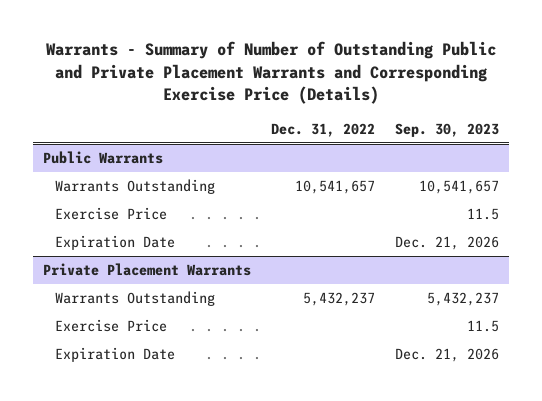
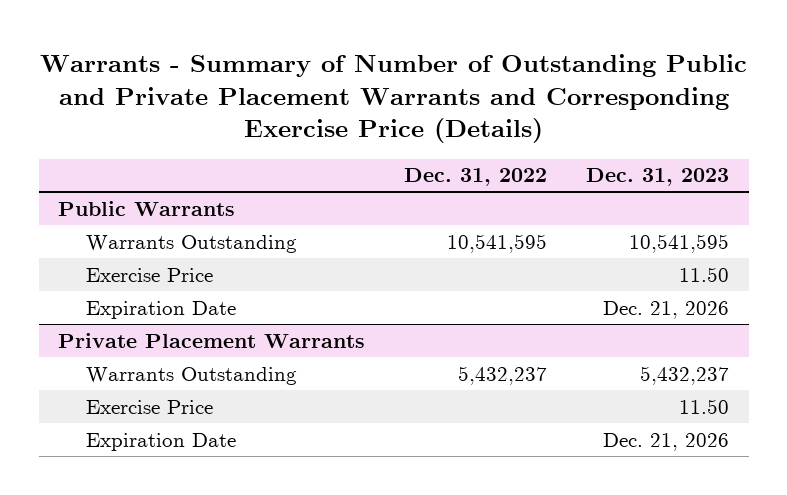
[395,122,500,137] Sep. 30, 2023 -> none
none -> [586,168,730,187] Dec. 31, 2023
[295,180,376,195] 10,541,657 -> [447,233,548,253] 10,541,595

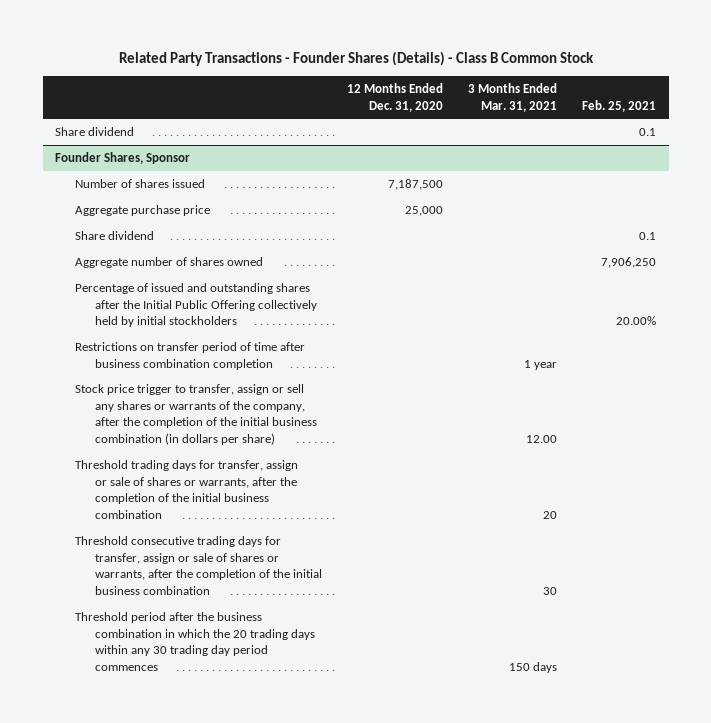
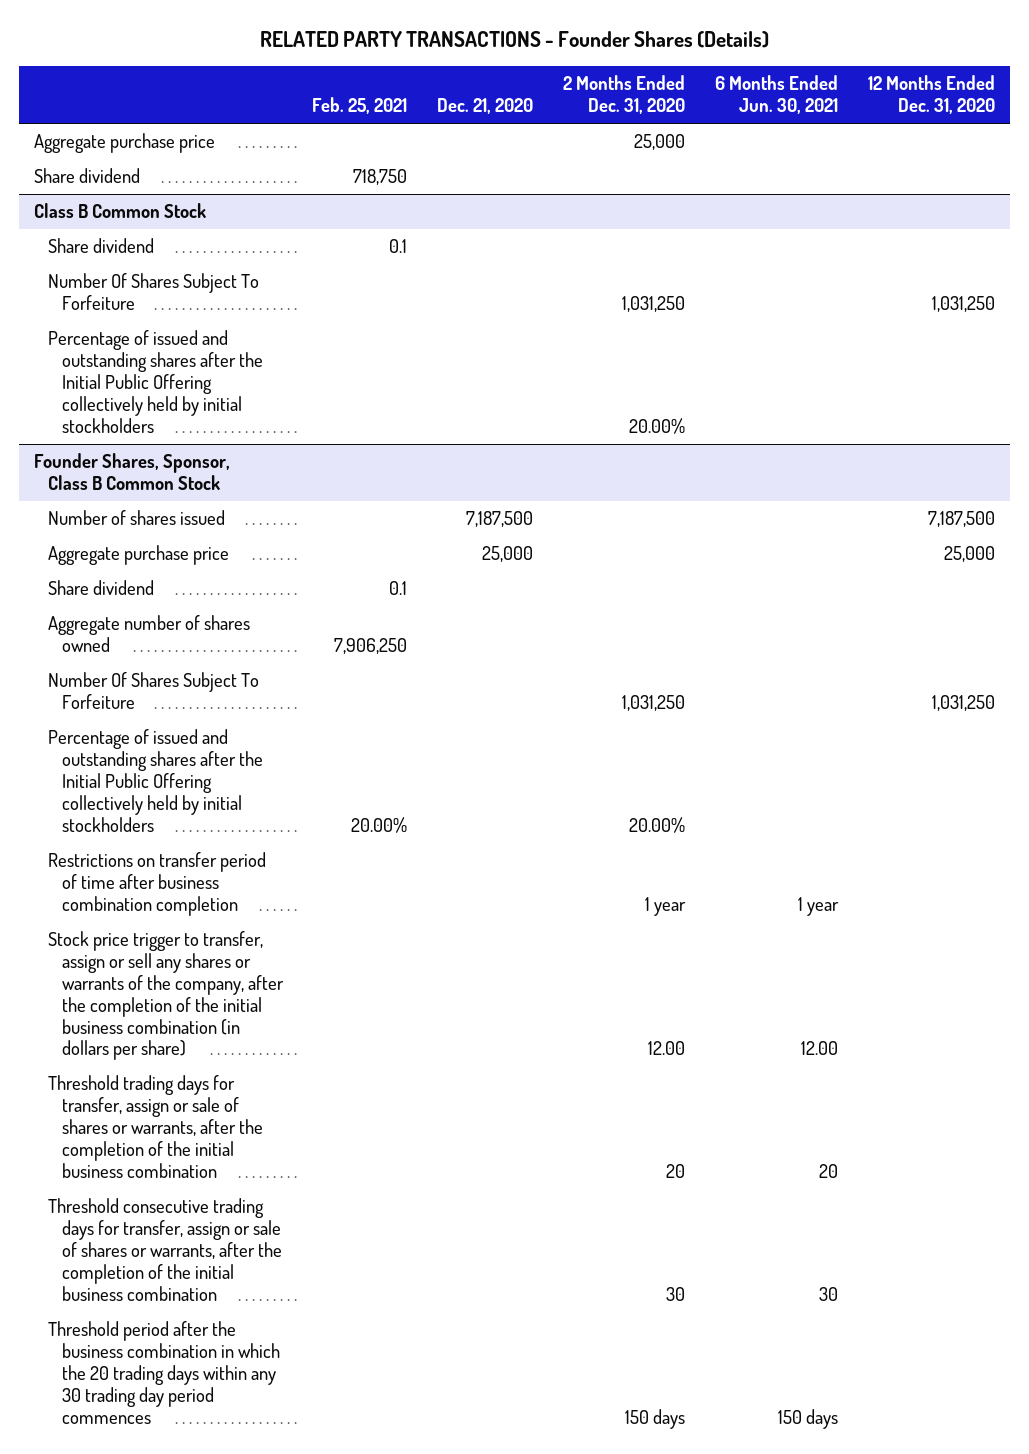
[118,51,594,67] Related Party Transactions - Founder Shares (Details) - Class B Common Stock -> [260,31,770,49] RELATED PARTY TRANSACTIONS - Founder Shares (Details)
[468,83,558,112] 3 Months Ended Mar. 31, 2021 -> none
none -> [437,98,534,115] Dec. 21, 2020
none -> [563,75,686,115] 2 Months Ended Dec. 31, 2020
none -> [714,75,838,115] 6 Months Ended Jun. 30, 2021
none -> [33,133,215,154] Aggregate purchase price
[639,128,657,137] 0.1 -> [353,169,408,186] 718,750
none -> [33,203,206,219] Class B Common Stock
none -> [47,238,154,254] Share dividend
none -> [47,273,259,311] Number Of Shares Subject To Forfeiture
none -> [47,330,263,433] Percentage of issued and outstanding shares after the Initial Public Offering collectively held by initial stockholders
[55,152,191,165] Founder Shares, Sponsor -> [33,453,230,491] Founder Shares, Sponsor, Class B Common Stock
none -> [47,672,259,710] Number Of Shares Subject To Forfeiture

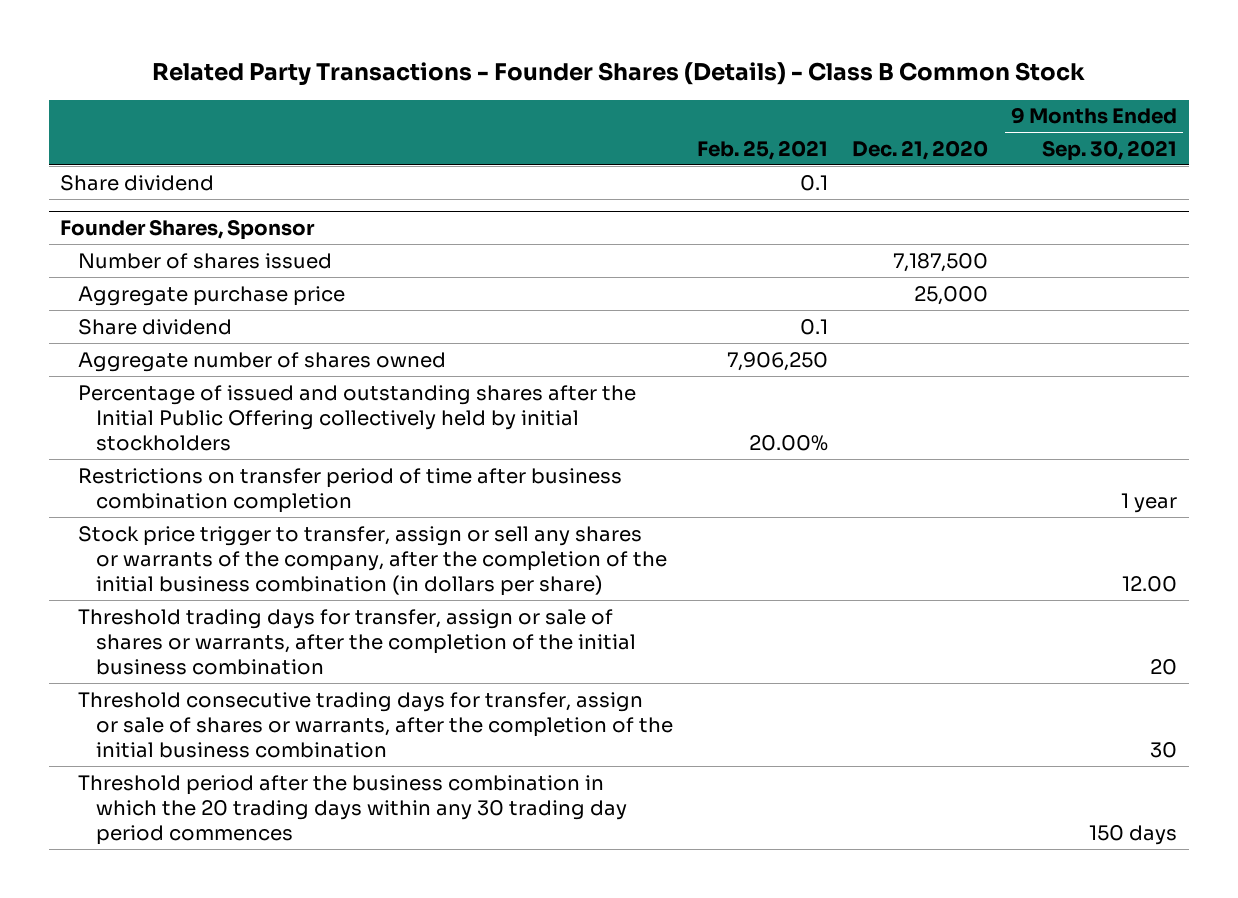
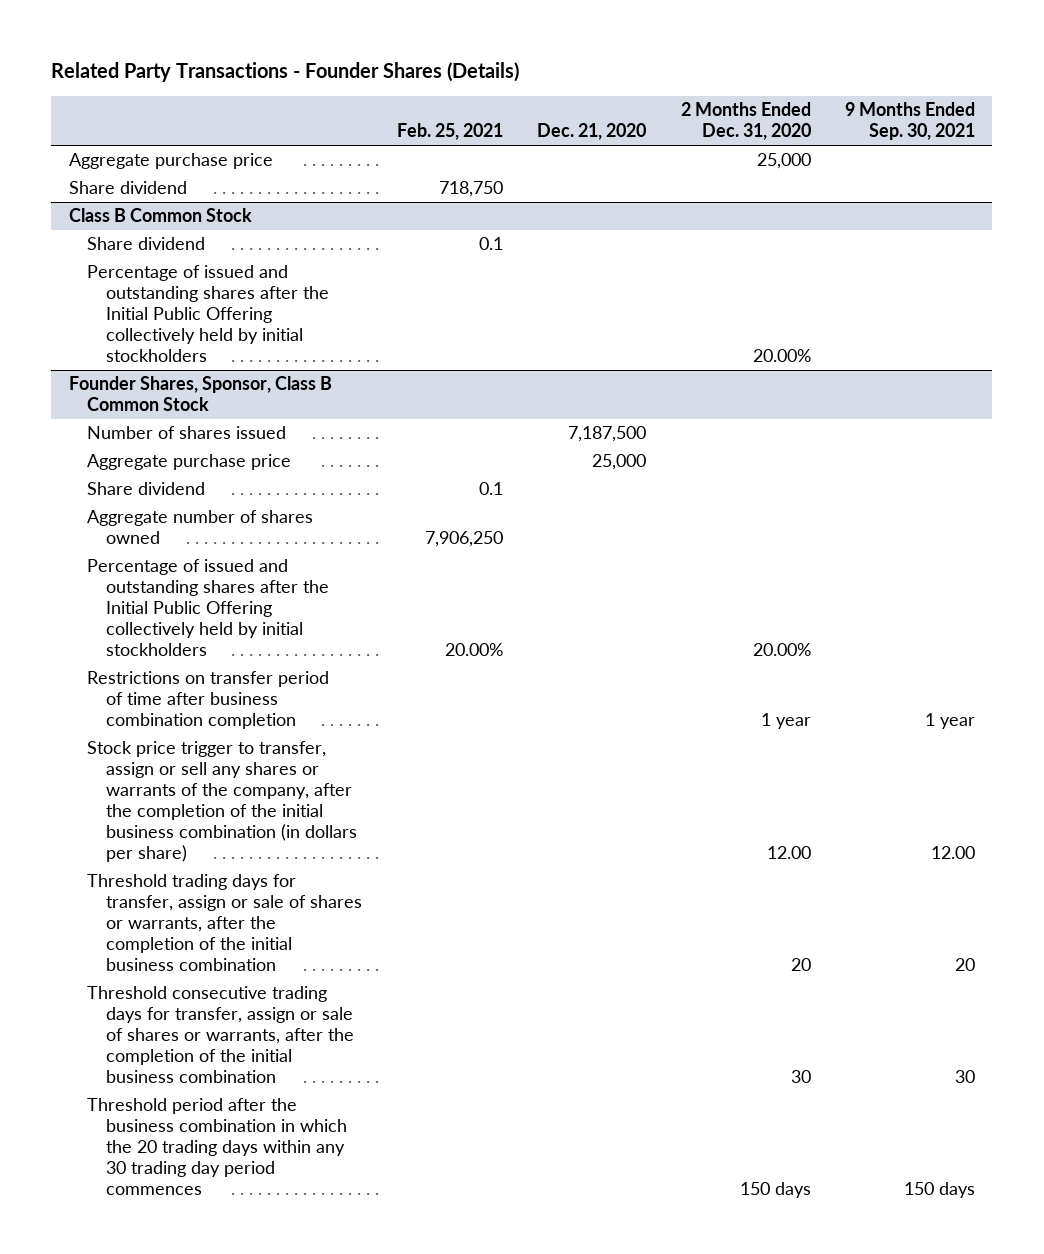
[151,61,1085,85] Related Party Transactions - Founder Shares (Details) - Class B Common Stock -> [51,62,520,83] Related Party Transactions - Founder Shares (Details)
none -> [680,102,811,141] 2 Months Ended Dec. 31, 2020
none -> [68,153,273,170] Aggregate purchase price
[799,174,828,191] 0.1 -> [438,181,503,198] 718,750
none -> [68,208,252,223] Class B Common Stock
none -> [87,237,206,251] Share dividend
none -> [87,265,330,362] Percentage of issued and outstanding shares after the Initial Public Offering collectively held by initial stockholders
[60,219,316,241] Founder Shares, Sponsor -> [68,376,332,412] Founder Shares, Sponsor, Class B Common Stock

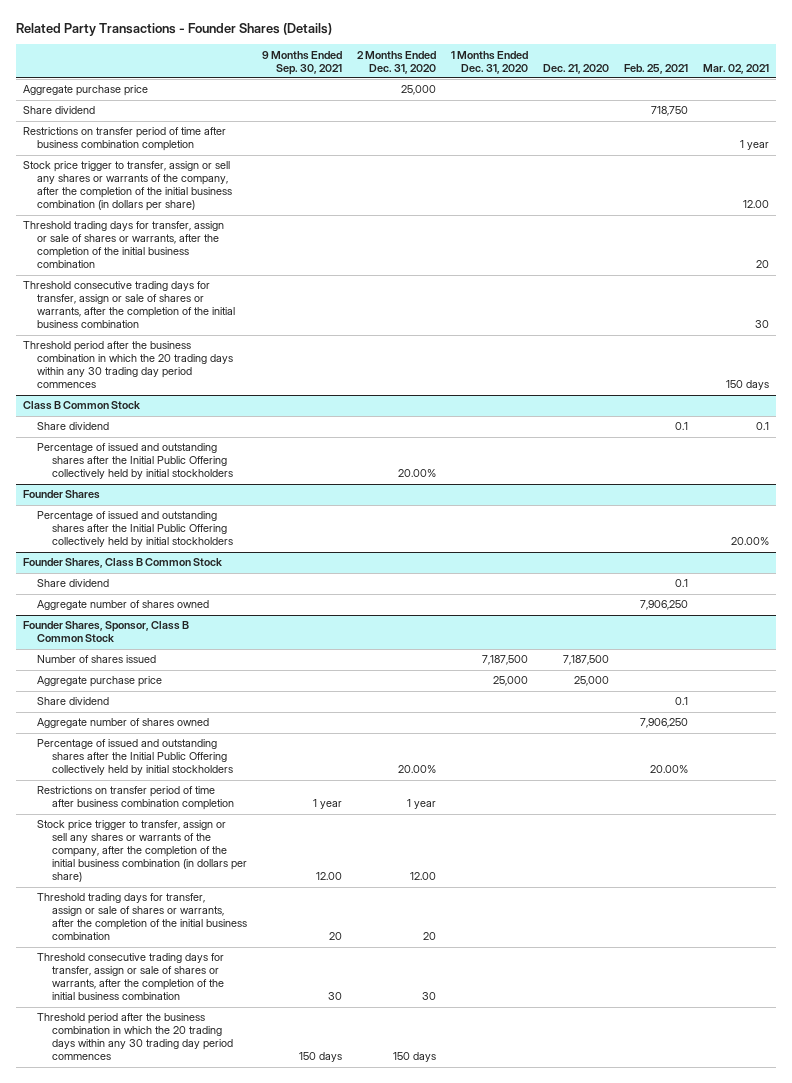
none -> [450,50,528,74] 1 Months Ended Dec. 31, 2020
none -> [702,63,769,74] Mar. 02, 2021
none -> [23,127,227,152] Restrictions on transfer period of time after business combination completion
none -> [23,161,233,212] Stock price trigger to transfer, assign or sell any shares or warrants of the company, after the completion of the initial business combination (in dollars per share)
none -> [23,221,225,269] Threshold trading days for transfer, assign or sale of shares or warrants, after the completion of the initial business combination
none -> [23,281,236,329] Threshold consecutive trading days for transfer, assign or sale of shares or warrants, after the completion of the initial business combination
none -> [23,341,234,389] Threshold period after the business combination in which the 20 trading days within any 30 trading day period commences
none -> [23,490,101,500] Founder Shares
none -> [37,511,233,548] Percentage of issued and outstanding shares after the Initial Public Offering collectively held by initial stockholders
none -> [23,558,223,569] Founder Shares, Class B Common Stock
none -> [37,579,110,588] Share dividend
none -> [37,600,210,611] Aggregate number of shares owned

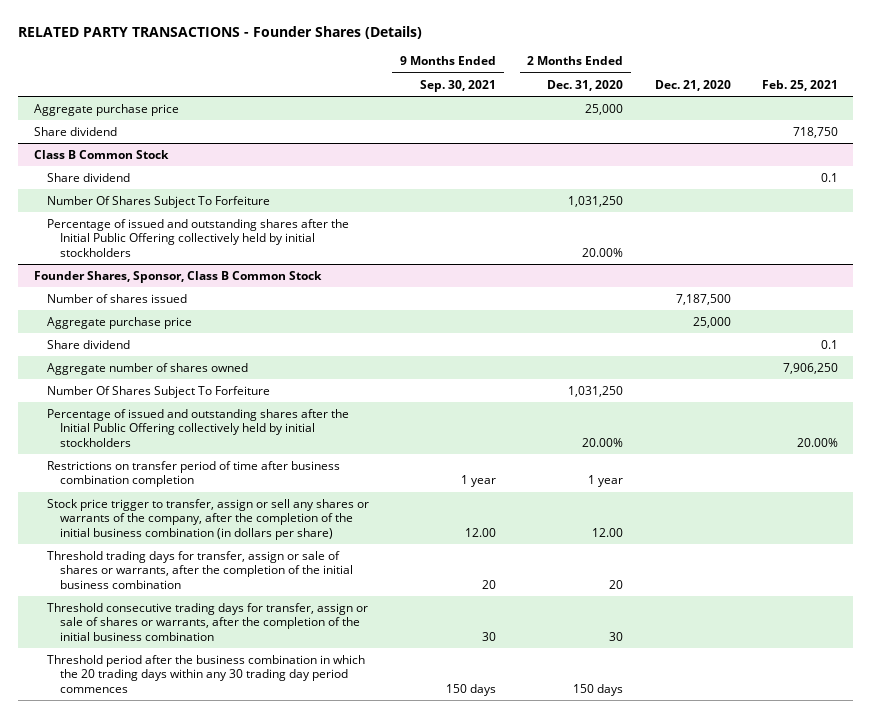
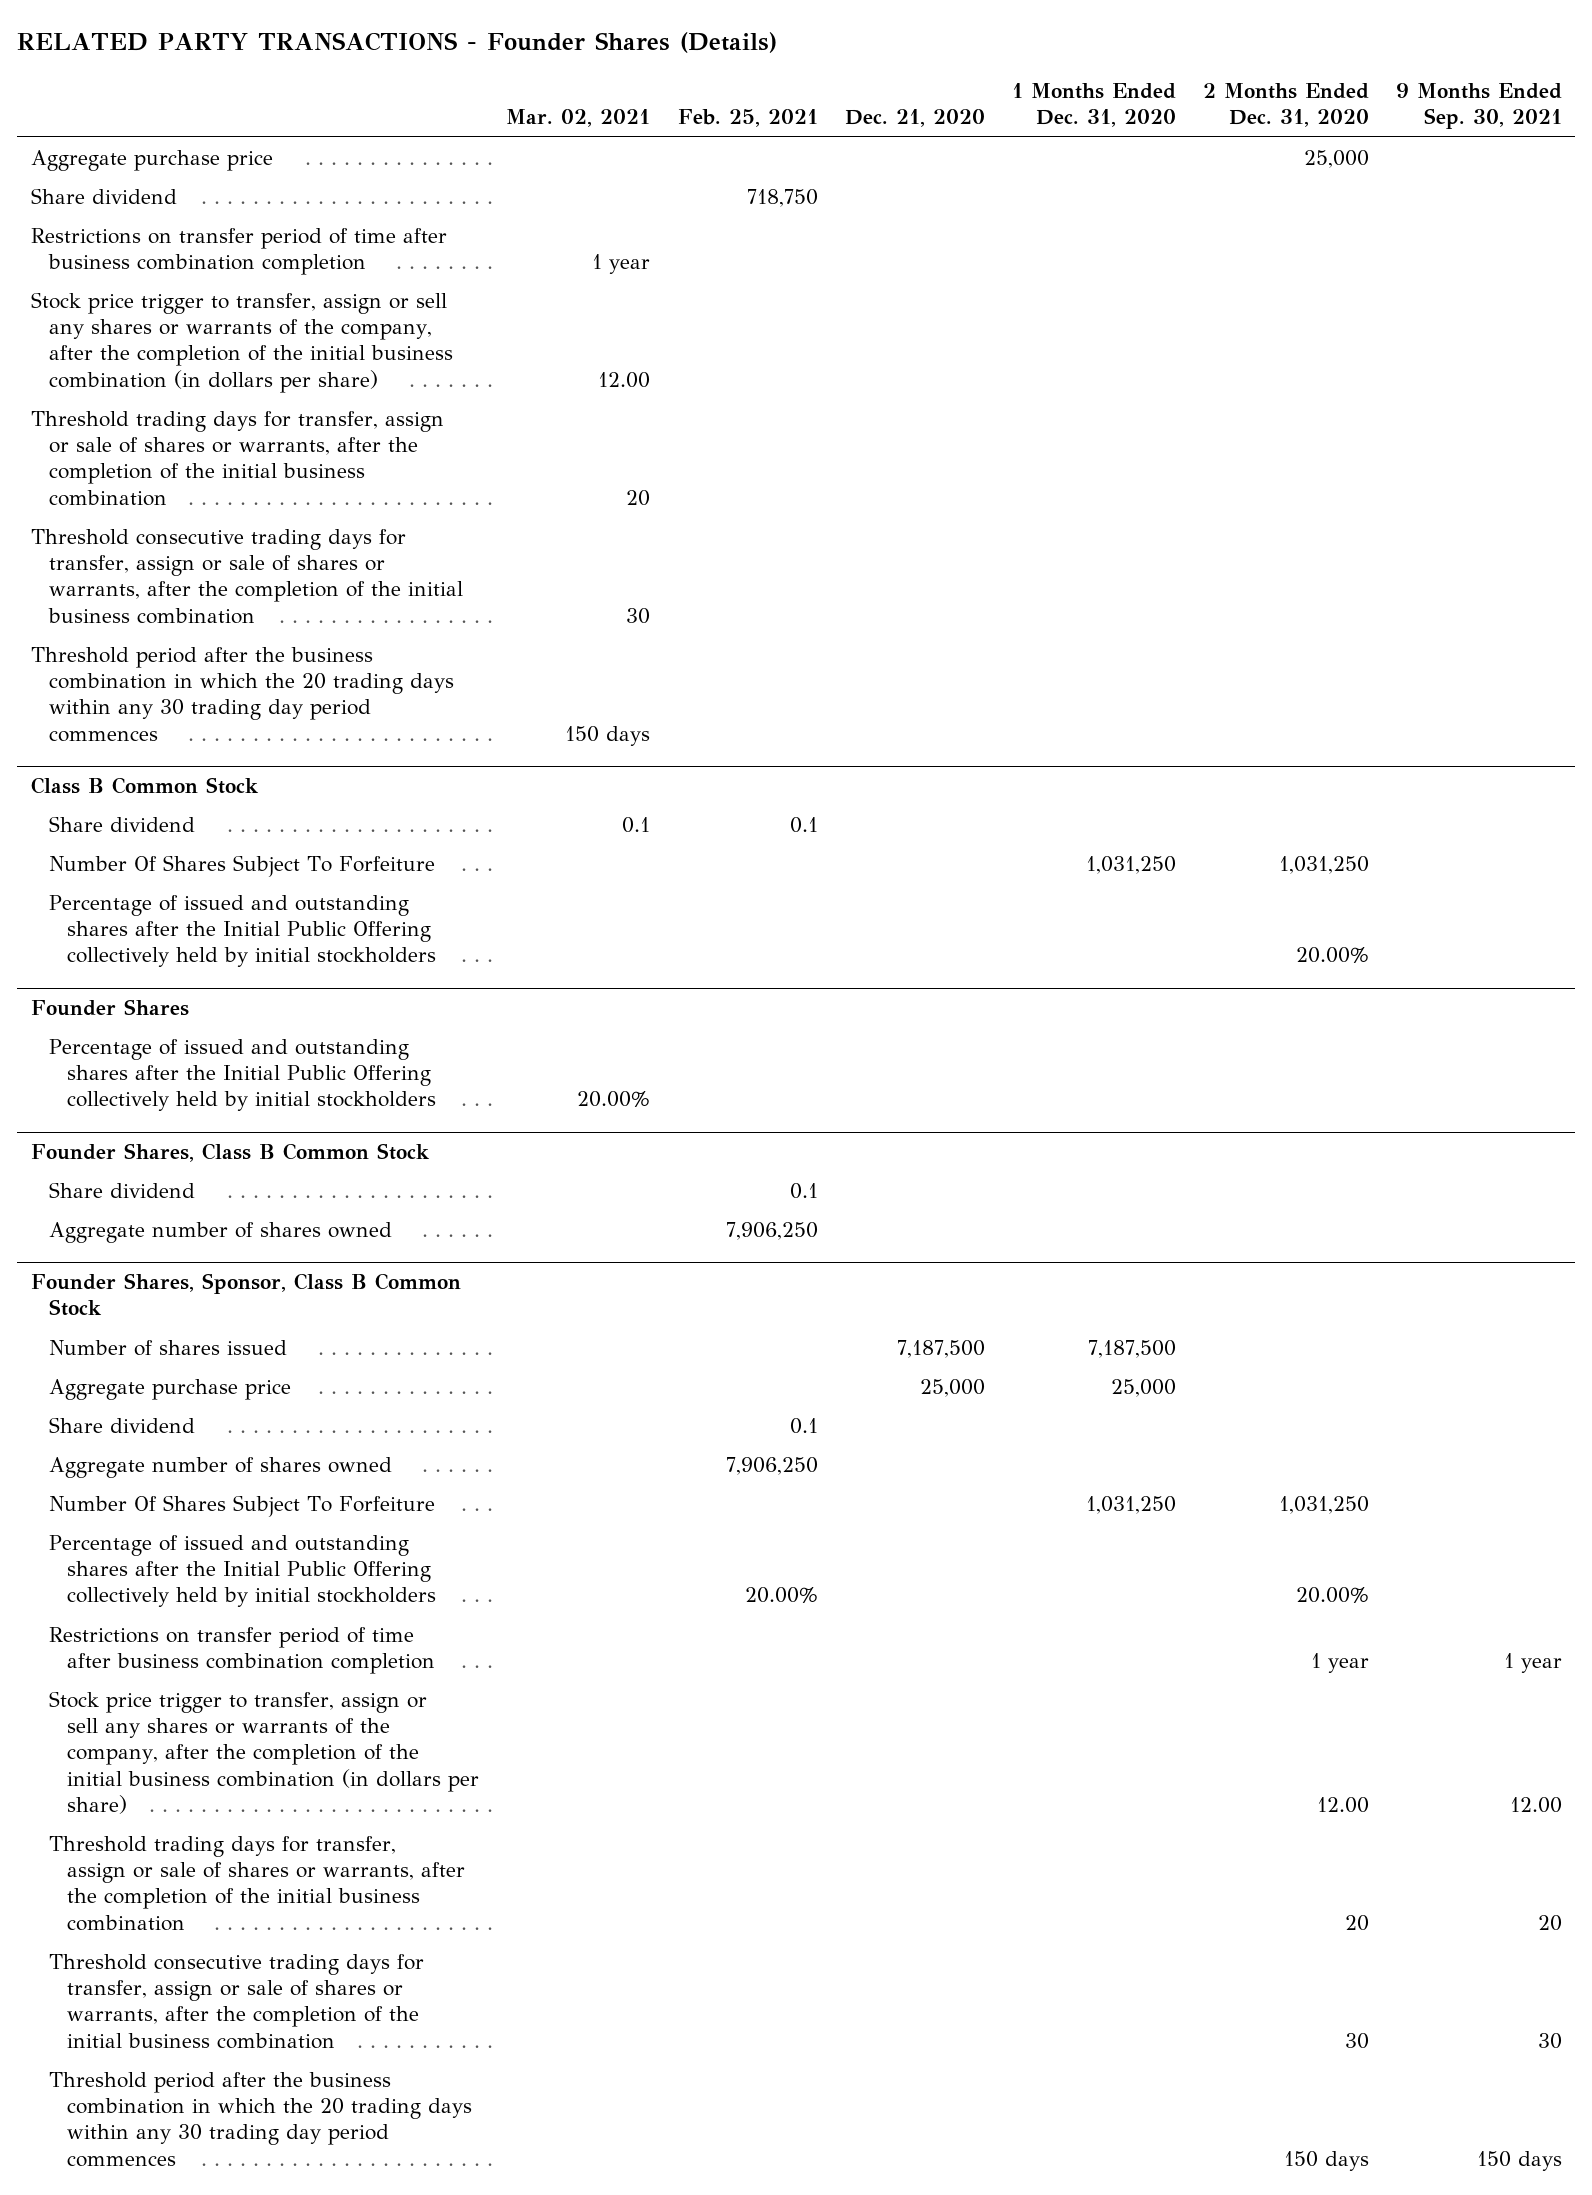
none -> [506,109,651,128] Mar. 02, 2021
none -> [1011,83,1176,128] 1 Months Ended Dec. 31, 2020
none -> [30,227,447,276] Restrictions on transfer period of time after business combination completion
none -> [30,291,454,393] Stock price trigger to transfer, assign or sell any shares or warrants of the company, after the completion of the initial business combination (in dollars per share)
none -> [30,410,444,506] Threshold trading days for transfer, assign or sale of shares or warrants, after the completion of the initial business combination
none -> [30,528,464,624] Threshold consecutive trading days for transfer, assign or sale of shares or warrants, after the completion of the initial business combination
none -> [30,646,455,742] Threshold period after the business combination in which the 20 trading days within any 30 trading day period commences
none -> [30,999,189,1017] Founder Shares
none -> [49,1038,437,1112] Percentage of issued and outstanding shares after the Initial Public Offering collectively held by initial stockholders
none -> [30,1143,430,1163] Founder Shares, Class B Common Stock
none -> [49,1181,196,1198] Share dividend
none -> [49,1221,393,1243] Aggregate number of shares owned

